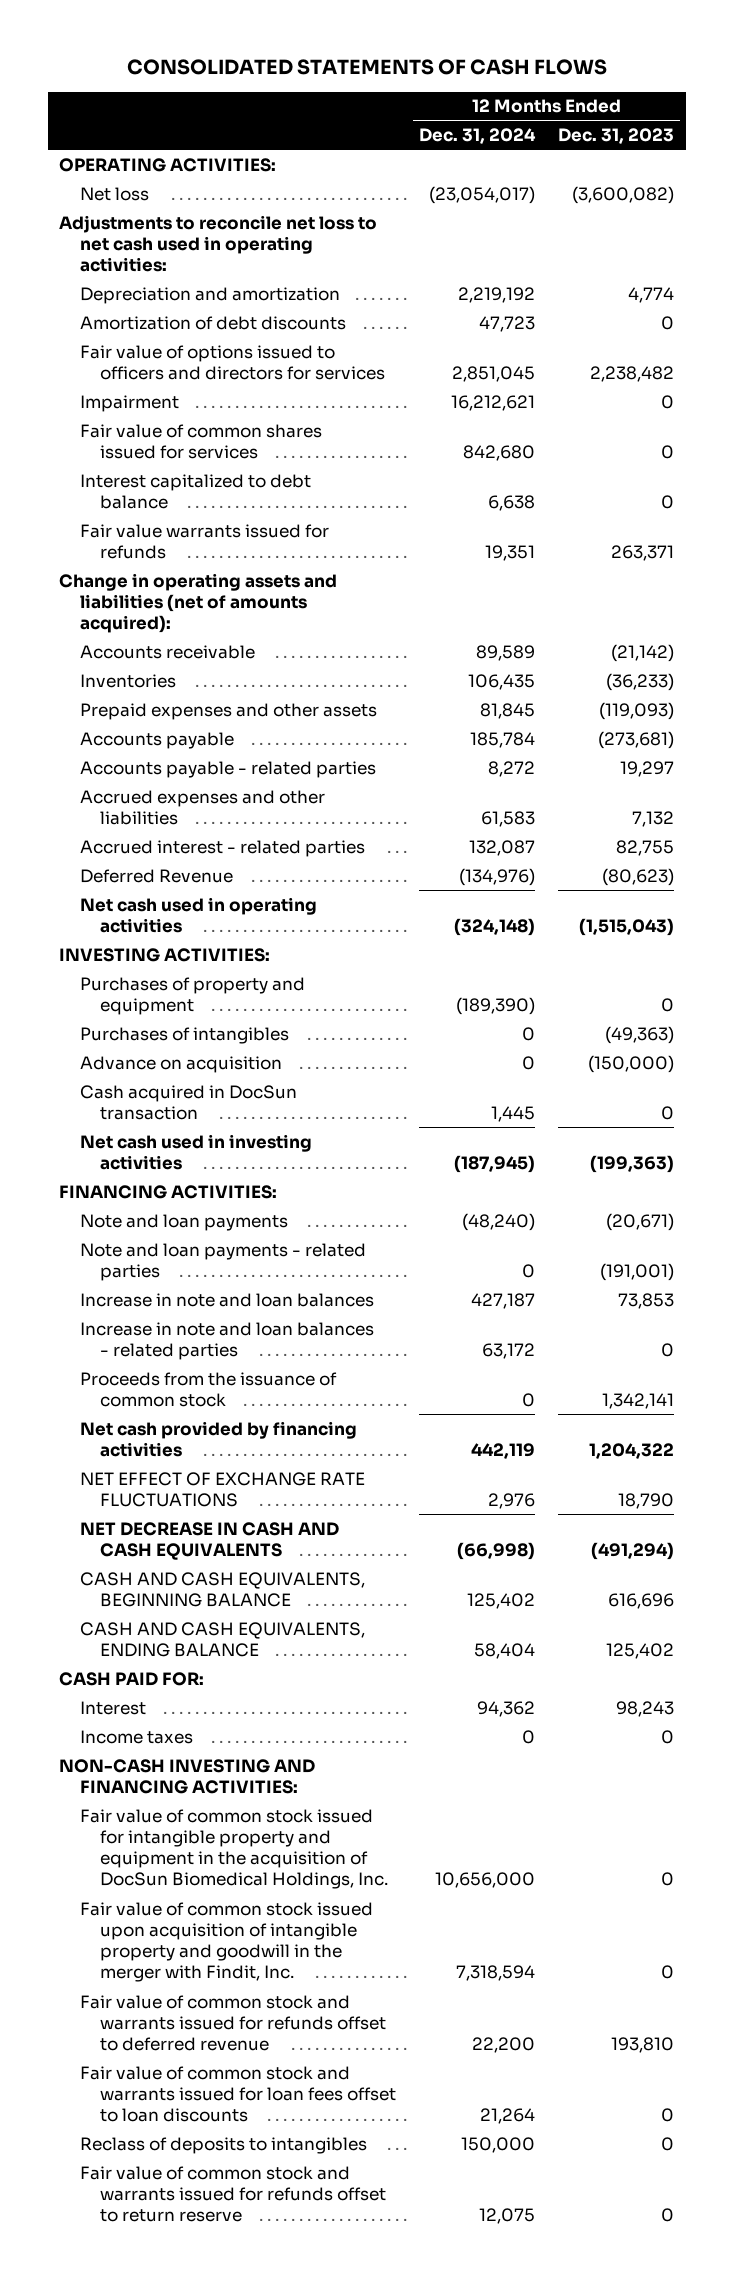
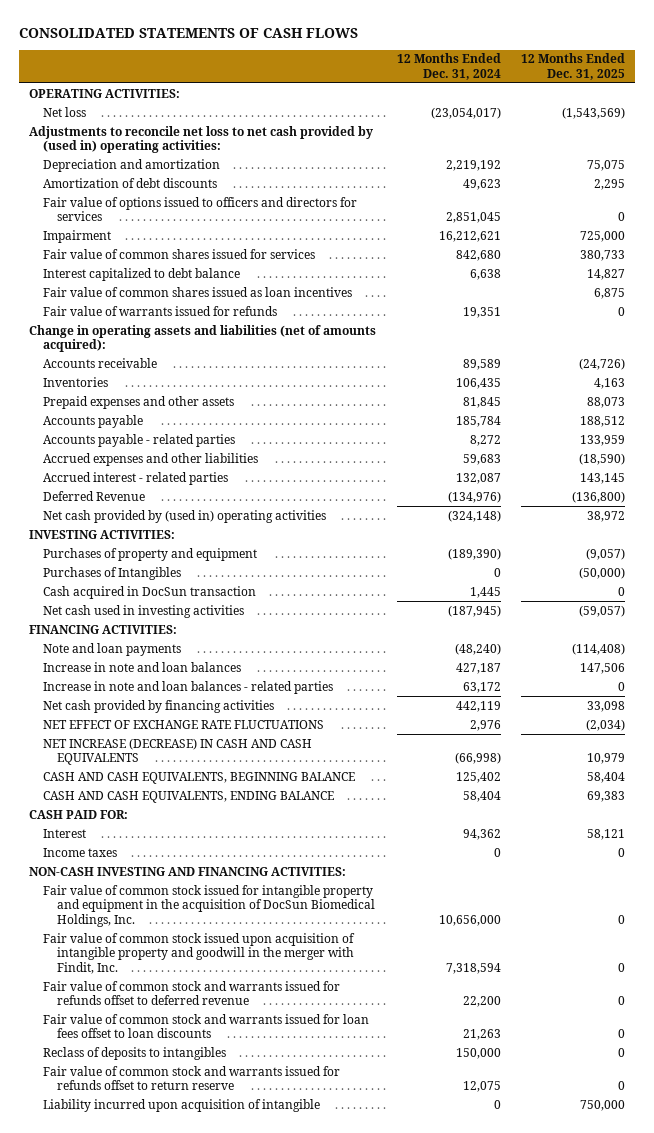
[558,128,675,145] Dec. 31, 2023 -> none
none -> [520,53,625,80] 12 Months Ended Dec. 31, 2025
[59,214,378,273] Adjustments to reconcile net loss to net cash used in operating activities: -> [29,125,374,154] Adjustments to reconcile net loss to net cash provided by (used in) operating activities:
[478,315,535,332] 47,723 -> [462,178,501,190] 49,623
none -> [42,286,352,297] Fair value of common shares issued as loan incentives
[79,523,329,559] Fair value warrants issued for refunds -> [42,305,277,316] Fair value of warrants issued for refunds
[480,810,535,827] 61,583 -> [462,453,501,465] 59,683
[79,896,317,933] Net cash used in operating activities -> [42,509,326,523] Net cash provided by (used in) operating activities
[79,1055,282,1073] Advance on acquisition -> none
[79,1026,289,1044] Purchases of intangibles -> [42,566,181,580] Purchases of Intangibles
[79,1242,366,1281] Note and loan payments - related parties -> none
[79,1371,337,1407] Proceeds from the issuance of common stock -> none
[79,1521,339,1560] NET DECREASE IN CASH AND CASH EQUIVALENTS -> [42,737,312,766] NET INCREASE (DECREASE) IN CASH AND CASH EQUIVALENTS
[479,2108,535,2125] 21,264 -> [462,1029,501,1041] 21,263
none -> [42,1098,320,1112] Liability incurred upon acquisition of intangible

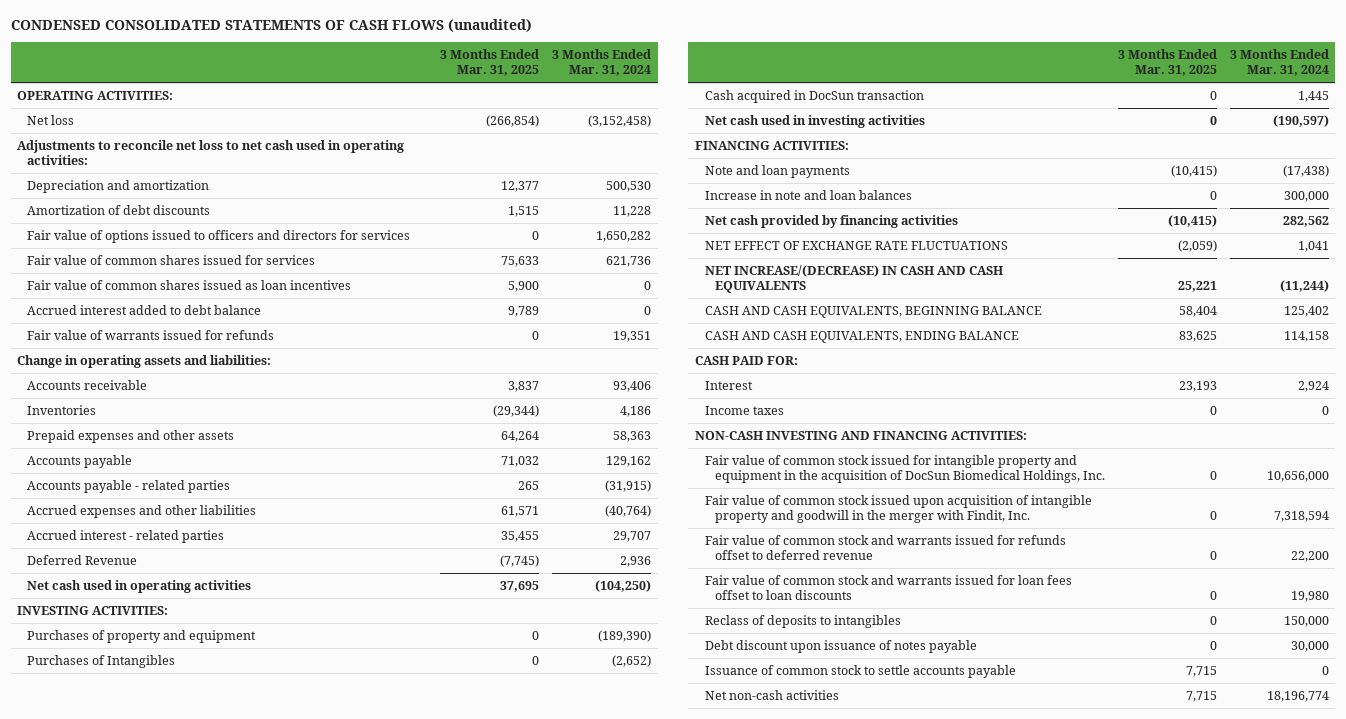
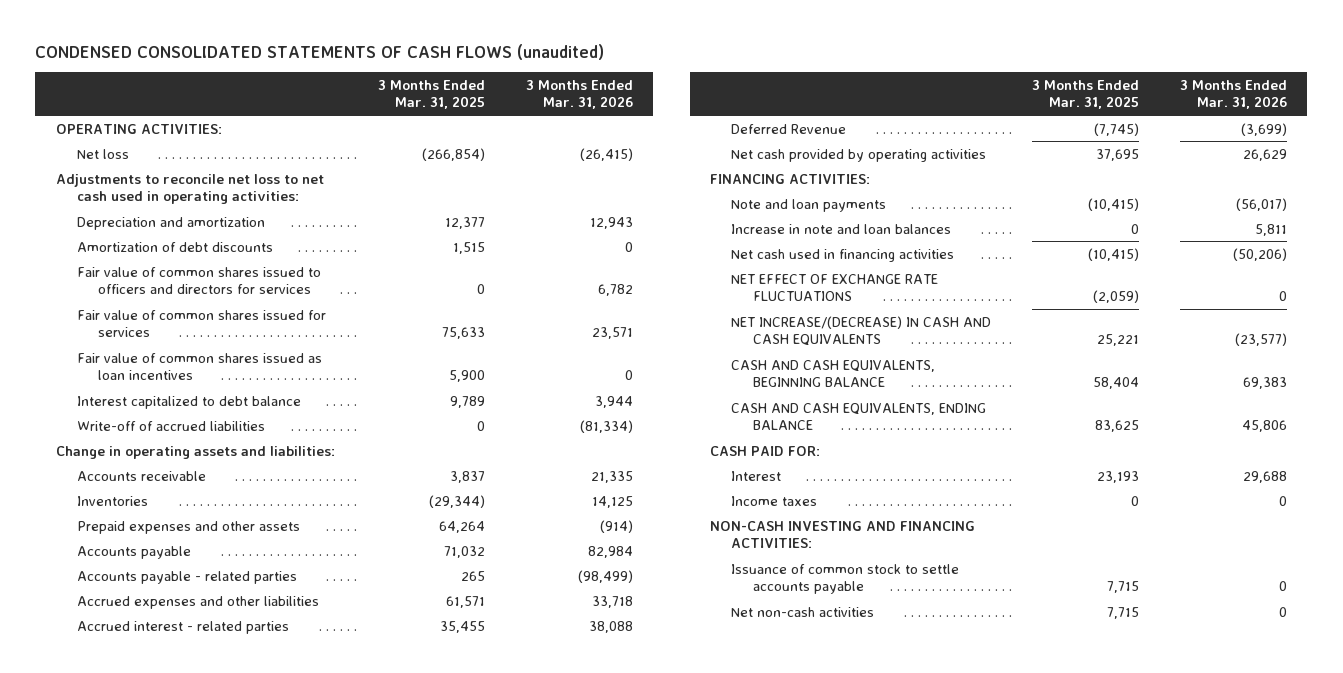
[552,48,652,77] 3 Months Ended Mar. 31, 2024 -> none
none -> [525,80,633,110] 3 Months Ended Mar. 31, 2026
[27,229,411,243] Fair value of options issued to officers and directors for services -> [76,266,321,294] Fair value of common shares issued to officers and directors for services
[27,329,275,340] Fair value of warrants issued for refunds -> none
[27,304,262,315] Accrued interest added to debt balance -> [76,395,301,409] Interest capitalized to debt balance
none -> [76,420,265,431] Write-off of accrued liabilities
[17,605,169,615] INVESTING ACTIVITIES: -> none
[27,629,257,643] Purchases of property and equipment -> none
[27,654,176,668] Purchases of Intangibles -> none
[704,89,924,103] Cash acquired in DocSun transaction -> none
[704,114,925,128] Net cash used in investing activities -> none
[27,579,252,593] Net cash used in operating activities -> [731,148,987,162] Net cash provided by operating activities
[704,214,958,228] Net cash provided by financing activities -> [731,248,955,262] Net cash used in financing activities
[704,454,1105,484] Fair value of common stock issued for intangible property and equipment in the acquisition of DocSun Biomedical Holdings, Inc. -> none
[704,494,1092,524] Fair value of common stock issued upon acquisition of intangible property and goodwill in the merger with Findit, Inc. -> none
[704,534,1066,561] Fair value of common stock and warrants issued for refunds offset to deferred revenue -> none
[704,574,1072,601] Fair value of common stock and warrants issued for loan fees offset to loan discounts -> none
[704,614,901,628] Reclass of deposits to intangibles -> none
[704,639,977,653] Debt discount upon issuance of notes payable -> none

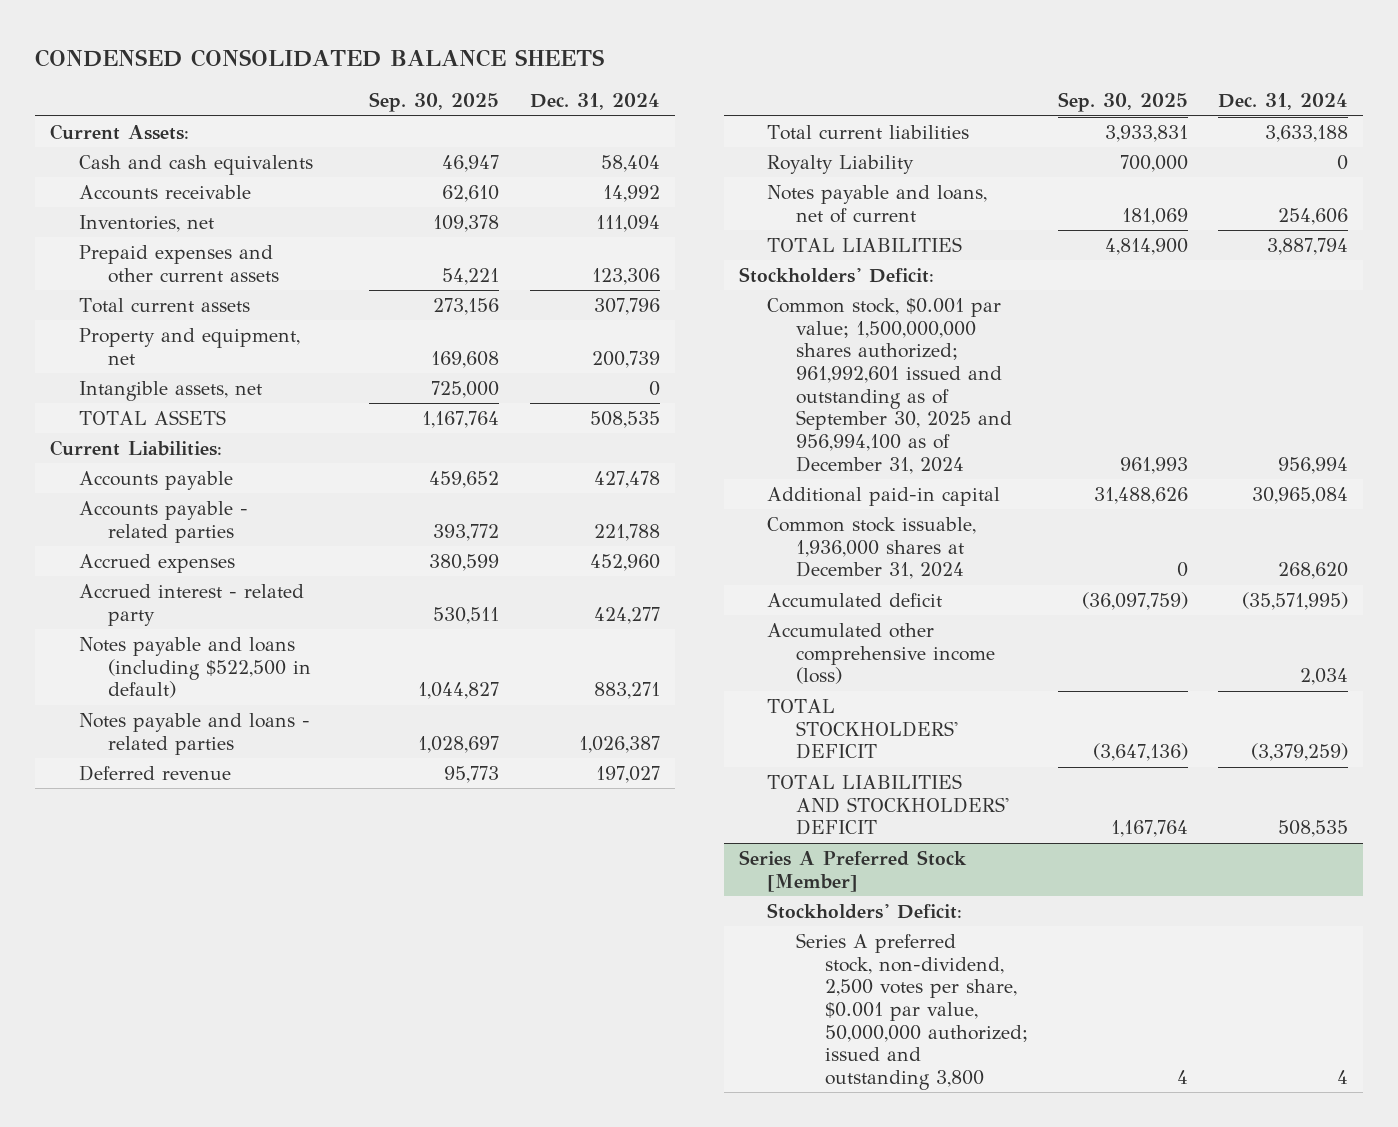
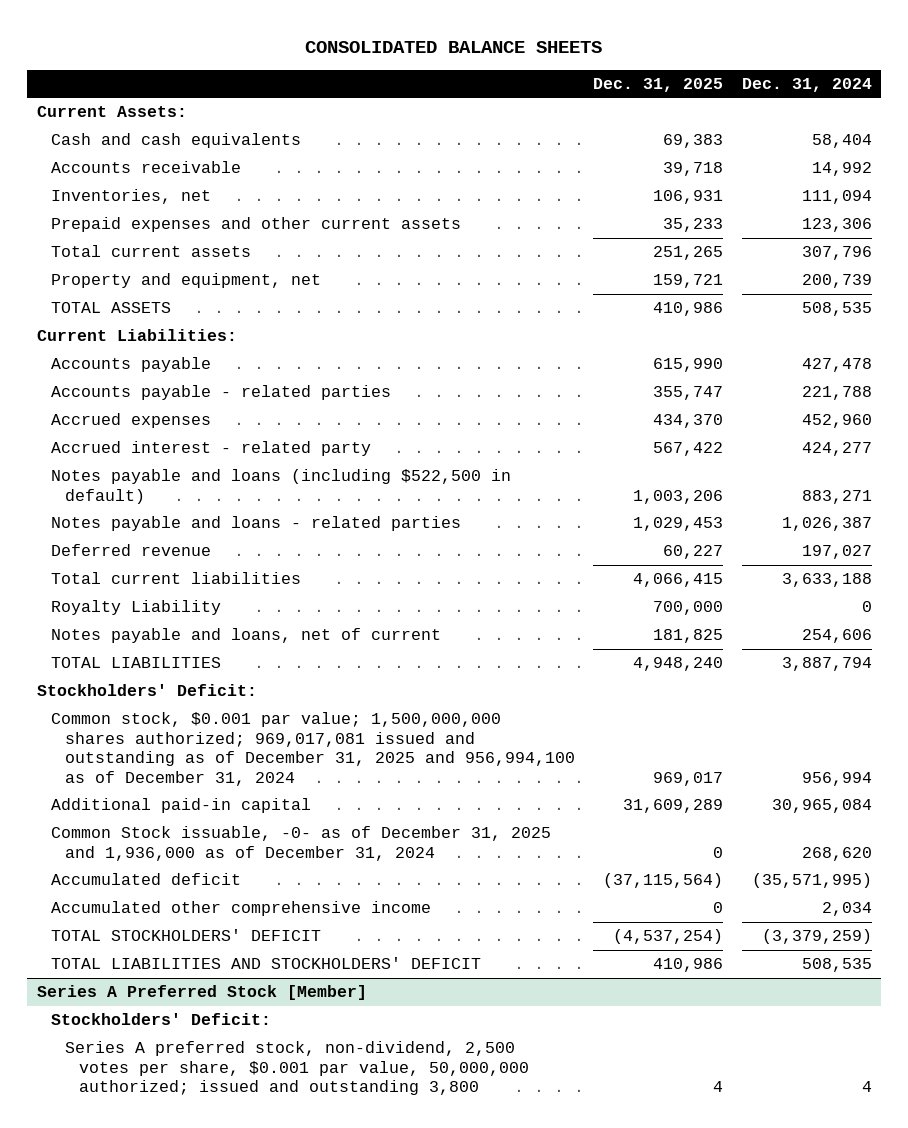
[35,48,605,67] CONDENSED CONSOLIDATED BALANCE SHEETS -> [305,41,603,54] CONSOLIDATED BALANCE SHEETS
[369,92,500,113] Sep. 30, 2025 -> none
none -> [593,77,724,92] Dec. 31, 2025
[78,380,262,401] Intangible assets, net -> none
[767,297,1013,474] Common stock, $0.001 par value; 1,500,000,000 shares authorized; 961,992,601 issued and outstanding as of September 30, 2025 and 956,994,100 as of December 31, 2024 -> [50,712,575,786] Common stock, $0.001 par value; 1,500,000,000 shares authorized; 969,017,081 issued and outstanding as of December 31, 2025 and 956,994,100 as of December 31, 2024
[767,516,977,580] Common stock issuable, 1,936,000 shares at December 31, 2024 -> [50,826,551,861] Common Stock issuable, -0- as of December 31, 2025 and 1,936,000 as of December 31, 2024
[767,622,996,685] Accumulated other comprehensive income (loss) -> [50,901,431,917] Accumulated other comprehensive income

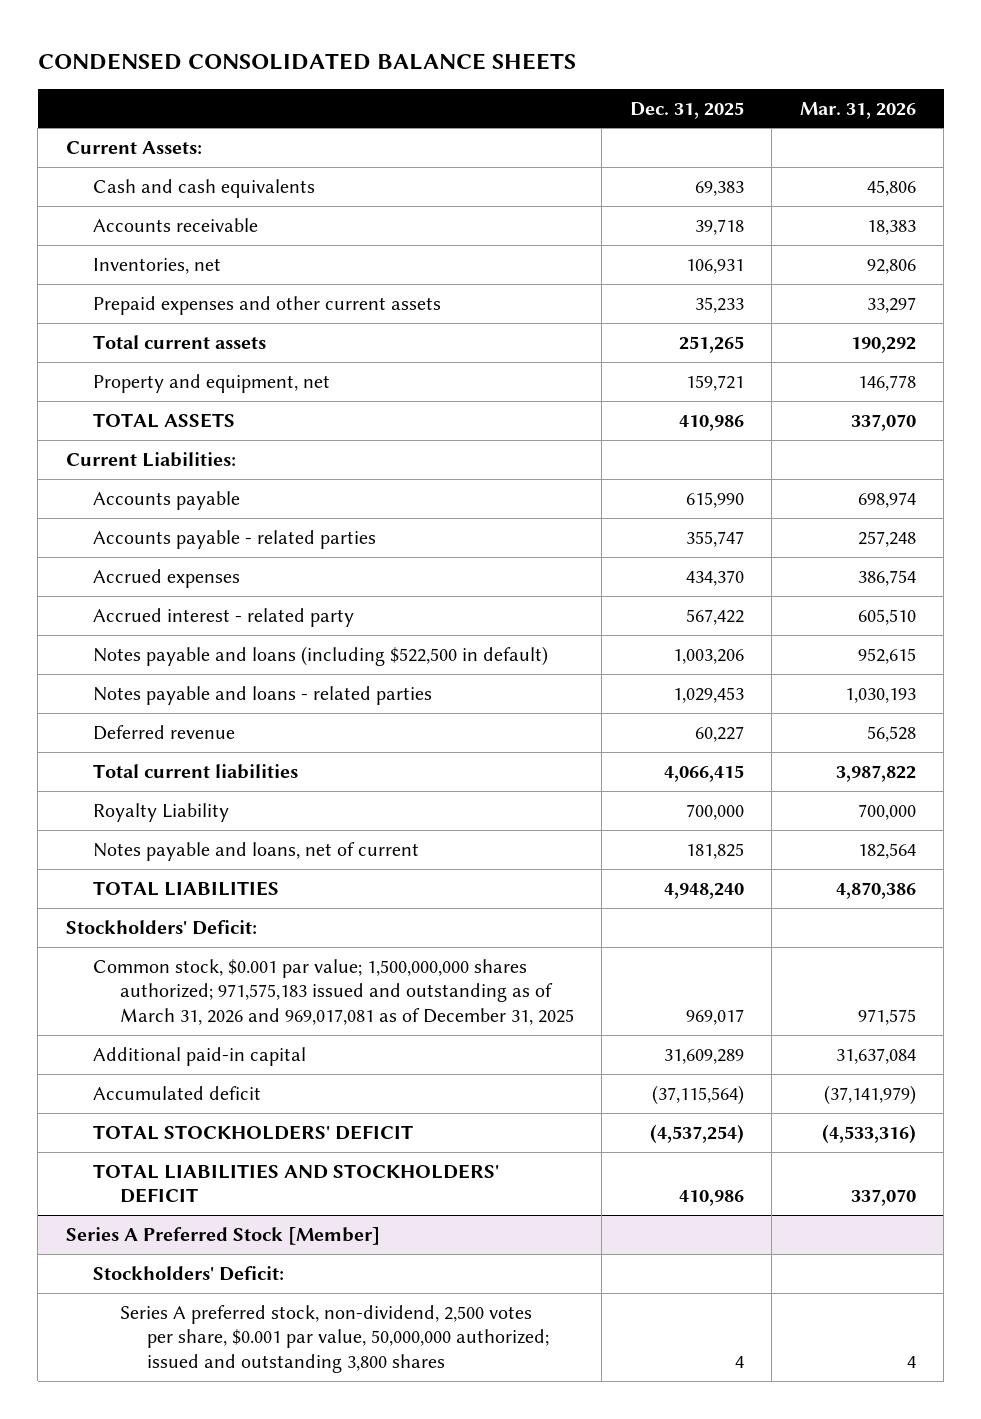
[305,41,603,54] CONSOLIDATED BALANCE SHEETS -> [37,52,576,70] CONDENSED CONSOLIDATED BALANCE SHEETS
[741,77,872,92] Dec. 31, 2024 -> none
none -> [799,101,916,119] Mar. 31, 2026
[50,712,575,786] Common stock, $0.001 par value; 1,500,000,000 shares authorized; 969,017,081 issued and outstanding as of December 31, 2025 and 956,994,100 as of December 31, 2024 -> [92,958,575,1025] Common stock, $0.001 par value; 1,500,000,000 shares authorized; 971,575,183 issued and outstanding as of March 31, 2026 and 969,017,081 as of December 31, 2025
[50,826,551,861] Common Stock issuable, -0- as of December 31, 2025 and 1,936,000 as of December 31, 2024 -> none
[50,901,431,917] Accumulated other comprehensive income -> none
[64,1041,529,1096] Series A preferred stock, non-dividend, 2,500 votes per share, $0.001 par value, 50,000,000 authorized; issued and outstanding 3,800 -> [120,1304,550,1373] Series A preferred stock, non-dividend, 2,500 votes per share, $0.001 par value, 50,000,000 authorized; issued and outstanding 3,800 shares

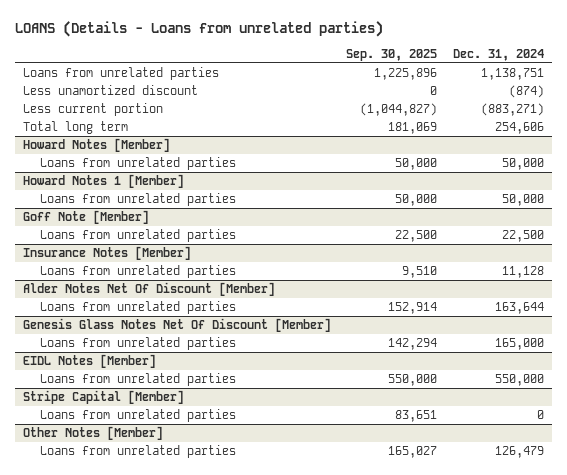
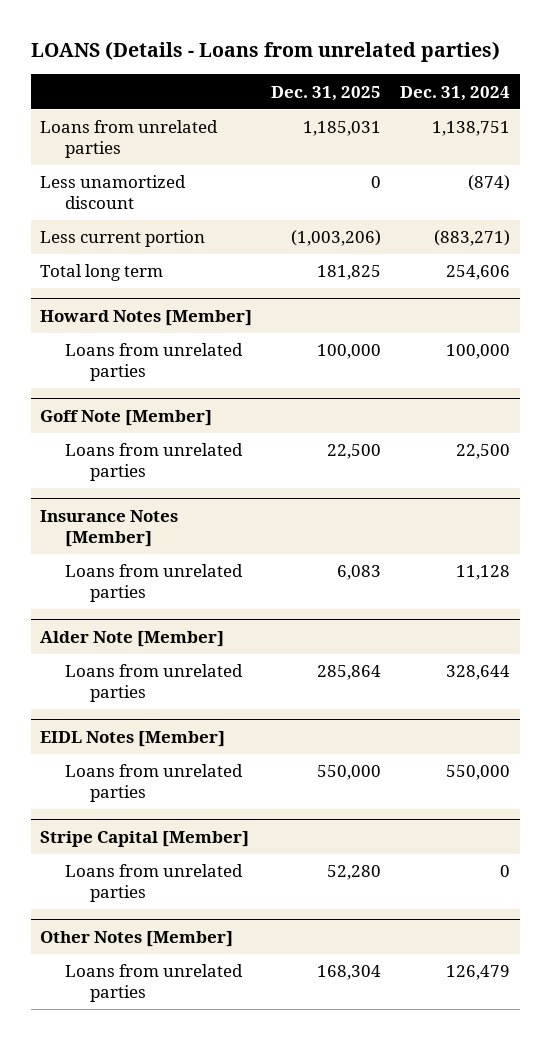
[346,48,438,61] Sep. 30, 2025 -> none
none -> [271,85,382,101] Dec. 31, 2025
[22,174,184,189] Howard Notes 1 [Member] -> none
[39,193,236,207] Loans from unrelated parties -> none
[502,158,545,171] 50,000 -> [446,344,511,360] 100,000
[22,282,275,297] Alder Notes Net Of Discount [Member] -> none
[22,318,331,333] Genesis Glass Notes Net Of Discount [Member] -> none
[39,337,236,351] Loans from unrelated parties -> none
none -> [40,630,225,647] Alder Note [Member]
[495,302,545,315] 163,644 -> [446,665,511,681] 328,644

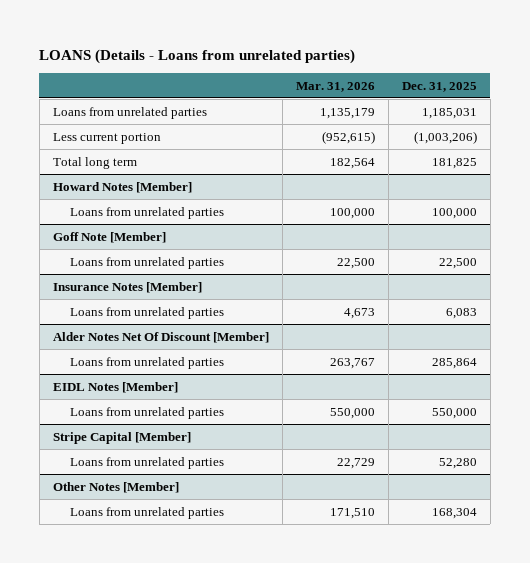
[400,85,511,101] Dec. 31, 2024 -> none
none -> [295,81,375,92] Mar. 31, 2026
[40,175,187,210] Less unamortized discount -> none
[40,630,225,647] Alder Note [Member] -> none
none -> [52,331,269,343] Alder Notes Net Of Discount [Member]

